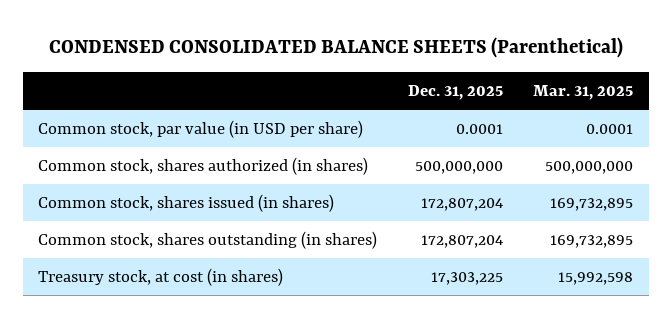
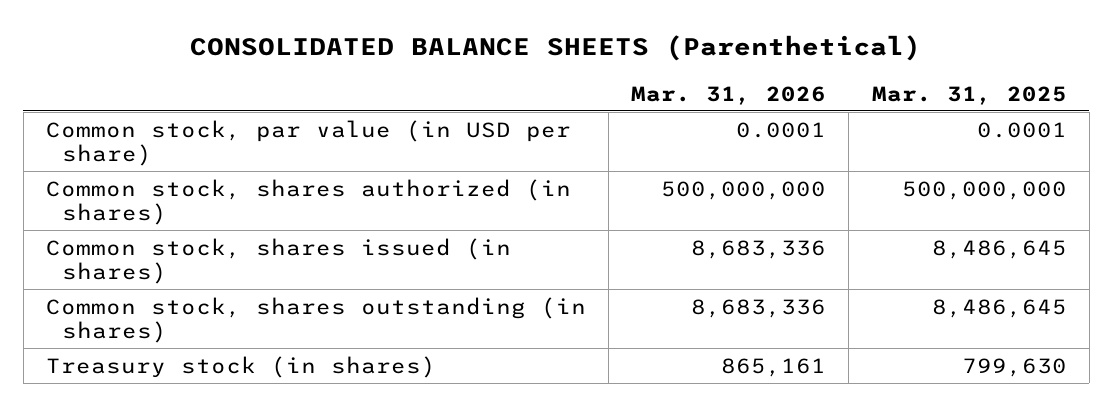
[48,37,623,59] CONDENSED CONSOLIDATED BALANCE SHEETS (Parenthetical) -> [190,35,922,62] CONSOLIDATED BALANCE SHEETS (Parenthetical)
[407,85,503,101] Dec. 31, 2025 -> none
none -> [631,85,827,105] Mar. 31, 2026
[550,198,634,212] 169,732,895 -> [931,239,1067,259] 8,486,645
[550,235,634,249] 169,732,895 -> [931,298,1067,318] 8,486,645
[38,268,284,287] Treasury stock, at cost (in shares) -> [46,355,437,378] Treasury stock (in shares)
[558,272,634,286] 15,992,598 -> [961,357,1067,377] 799,630

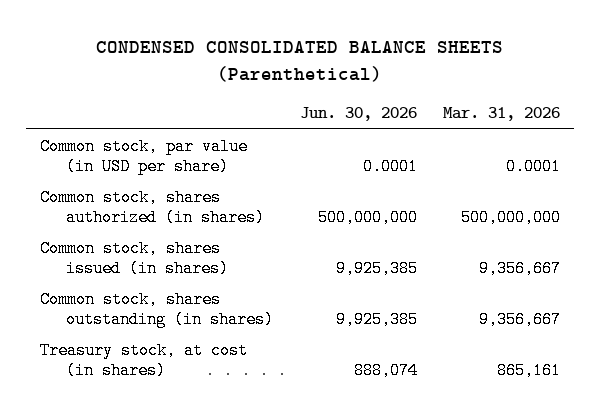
[190,35,922,62] CONSOLIDATED BALANCE SHEETS (Parenthetical) -> [95,41,503,83] CONDENSED CONSOLIDATED BALANCE SHEETS (Parenthetical)
[871,85,1067,105] Mar. 31, 2025 -> none
none -> [299,107,417,122] Jun. 30, 2026
[691,239,827,259] 8,683,336 -> [479,260,562,278] 9,356,667
[691,298,827,318] 8,683,336 -> [479,311,562,329] 9,356,667
[46,355,437,378] Treasury stock (in shares) -> [39,341,248,380] Treasury stock, at cost (in shares)

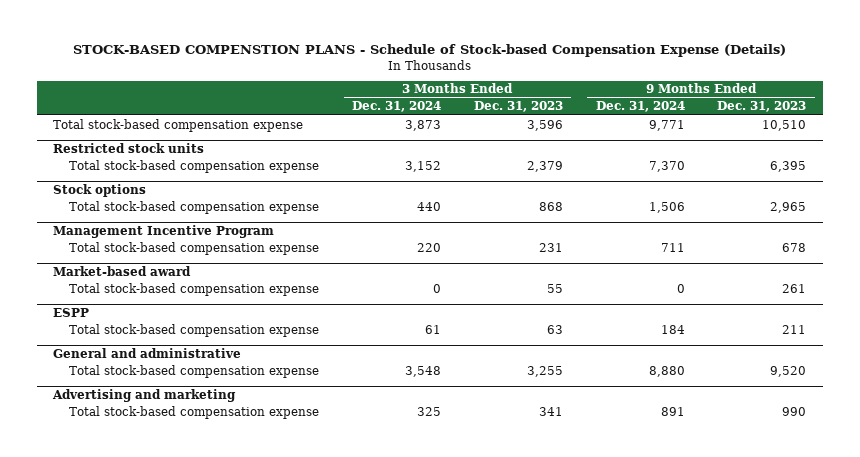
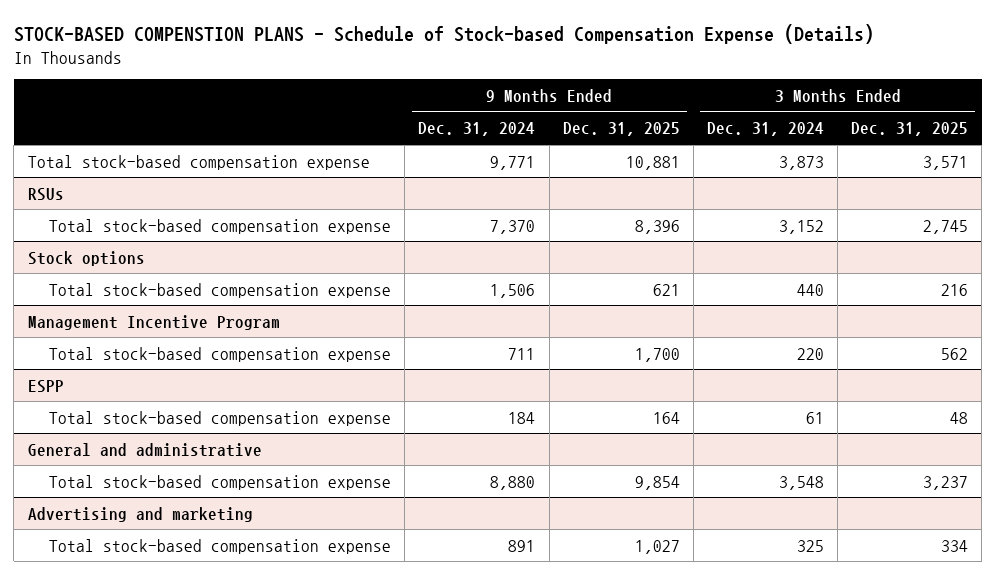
[473,101,563,113] Dec. 31, 2023 -> none
[717,101,807,113] Dec. 31, 2023 -> none
none -> [562,122,680,137] Dec. 31, 2025
none -> [851,122,969,137] Dec. 31, 2025
[53,142,205,153] Restricted stock units -> [27,187,64,201] RSUs
[53,265,192,276] Market-based award -> none
[69,282,320,296] Total stock-based compensation expense -> none

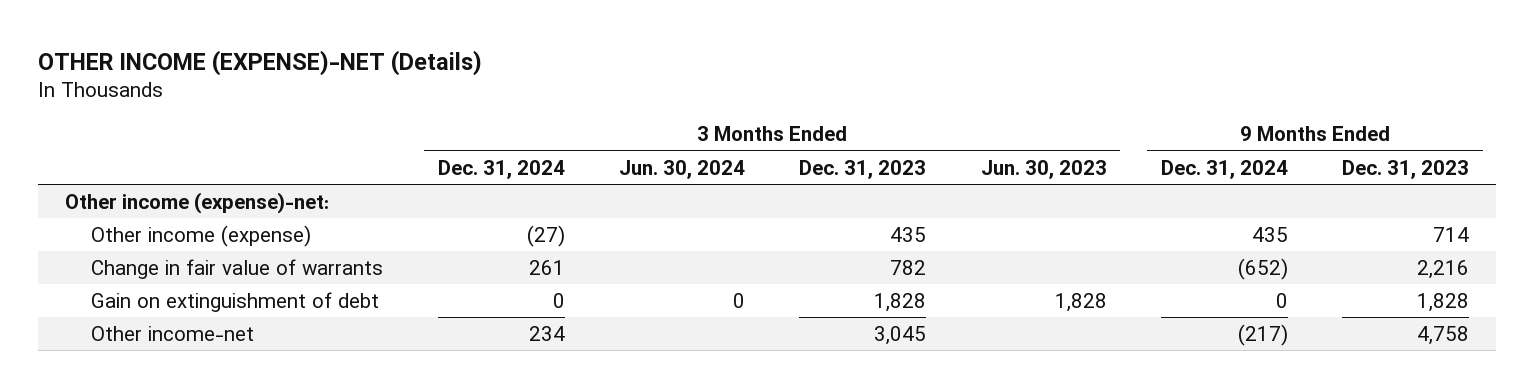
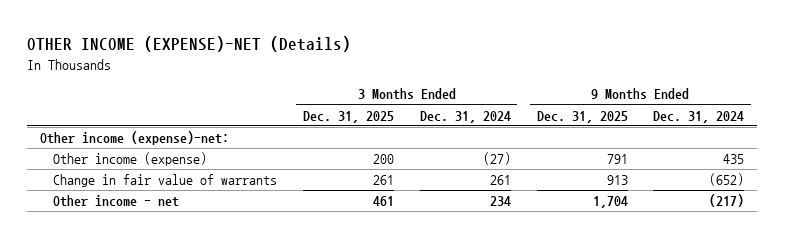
[619,159,746,179] Jun. 30, 2024 -> none
[799,159,927,179] Dec. 31, 2023 -> none
[980,159,1107,179] Jun. 30, 2023 -> none
[1342,159,1470,179] Dec. 31, 2023 -> none
none -> [302,110,394,123] Dec. 31, 2025
none -> [536,110,628,123] Dec. 31, 2025
[91,291,380,312] Gain on extinguishment of debt -> none
[91,325,255,341] Other income-net -> [52,195,179,208] Other income - net

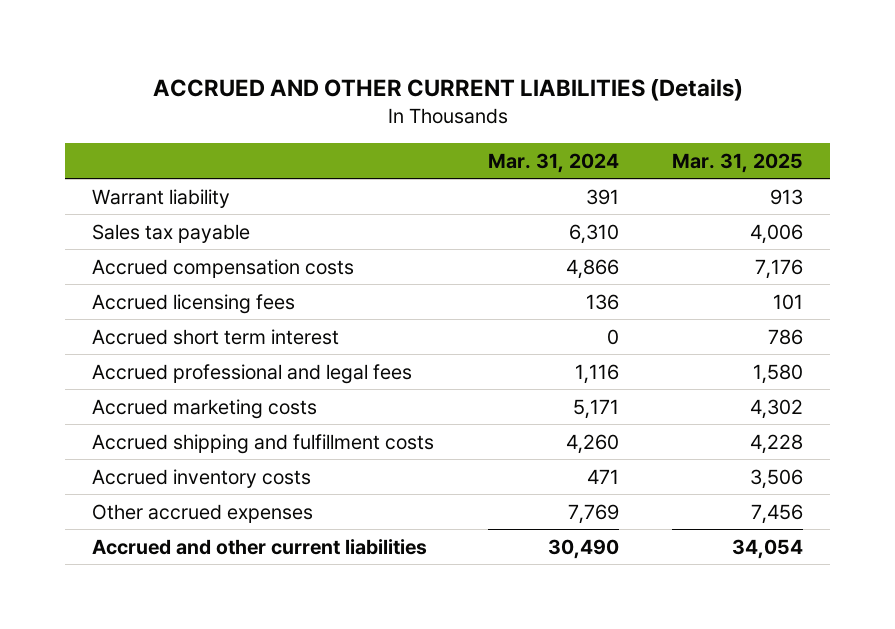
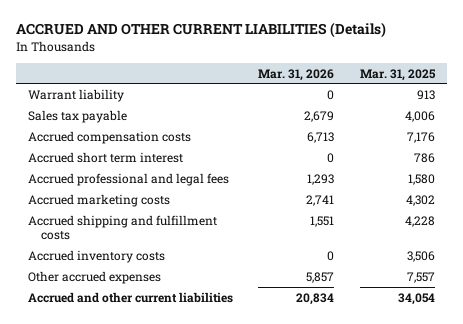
[487,152,619,173] Mar. 31, 2024 -> none
none -> [258,68,335,81] Mar. 31, 2026
[91,293,295,314] Accrued licensing fees -> none
[751,503,804,524] 7,456 -> [406,271,435,283] 7,557

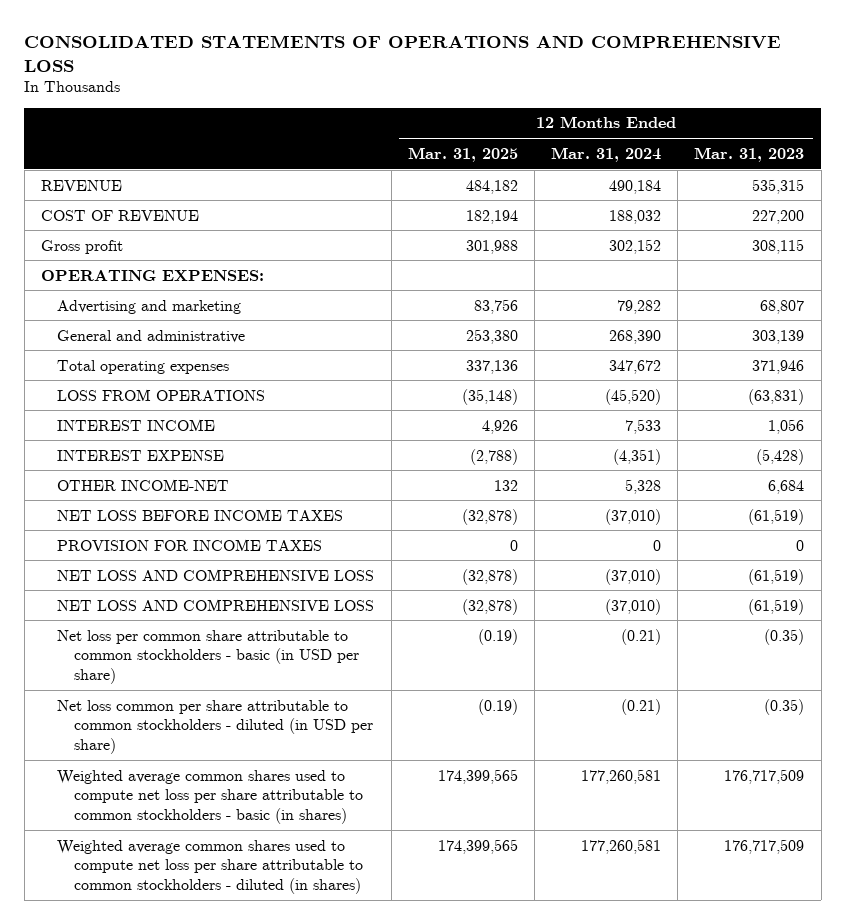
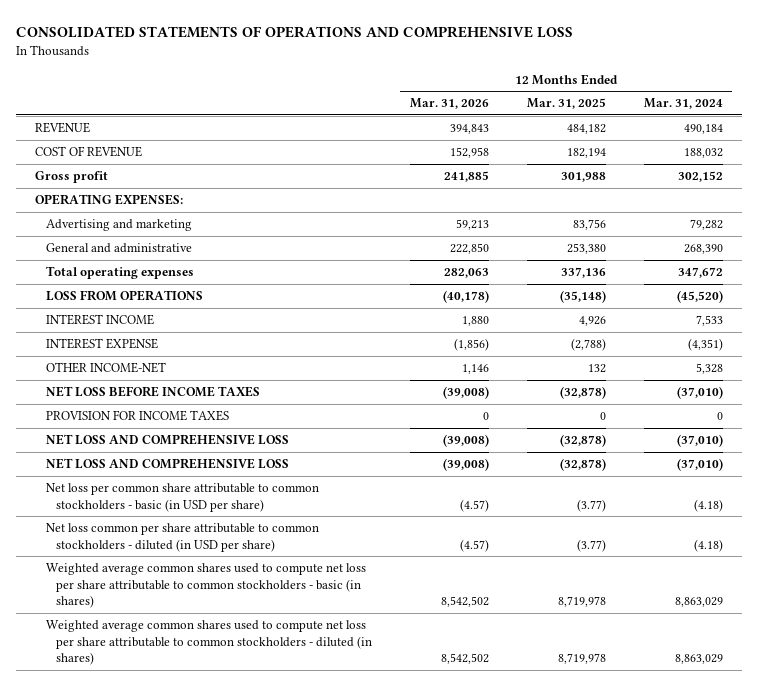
[694,146,805,162] Mar. 31, 2023 -> none
none -> [409,98,489,110] Mar. 31, 2026
[477,628,518,645] (0.19) -> [576,498,606,512] (3.77)
[621,628,662,645] (0.21) -> [693,498,723,512] (4.18)
[477,698,518,715] (0.19) -> [576,538,606,552] (3.77)
[621,698,662,715] (0.21) -> [693,538,723,552] (4.18)
[437,768,518,784] 174,399,565 -> [557,596,606,608] 8,719,978
[581,768,662,784] 177,260,581 -> [674,597,723,608] 8,863,029
[437,838,518,854] 174,399,565 -> [557,653,606,665] 8,719,978
[581,838,662,854] 177,260,581 -> [674,654,723,665] 8,863,029

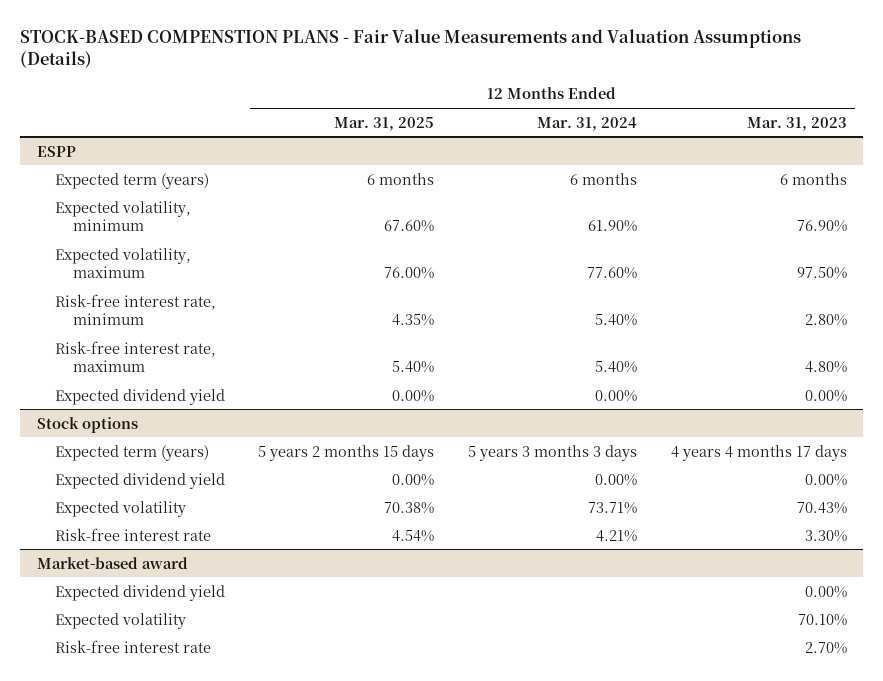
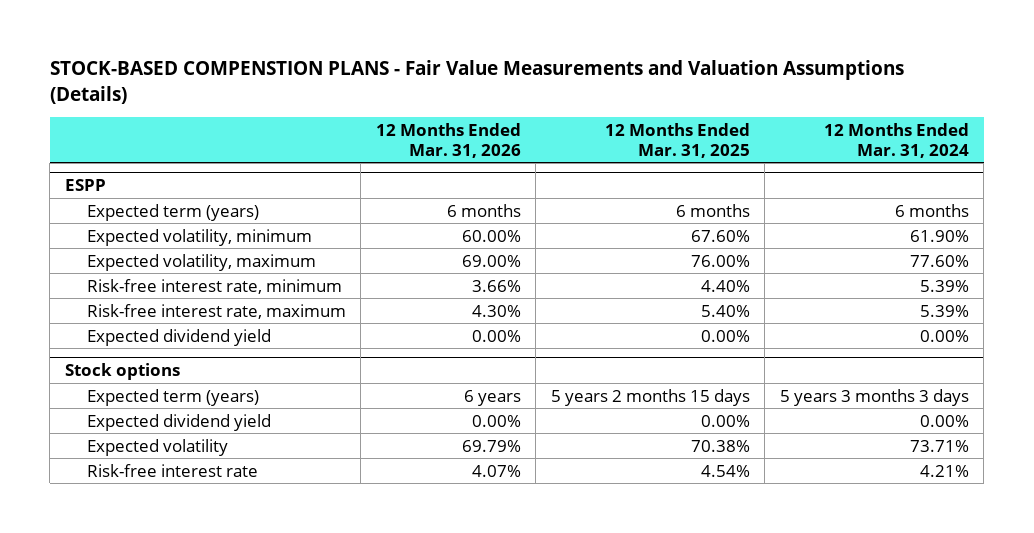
[746,116,847,131] Mar. 31, 2023 -> none
none -> [375,122,521,158] 12 Months Ended Mar. 31, 2026
[392,314,435,327] 4.35% -> [700,279,750,292] 4.40%
[594,314,637,327] 5.40% -> [919,279,969,292] 5.39%
[594,361,637,374] 5.40% -> [919,304,969,317] 5.39%
[36,556,188,569] Market-based award -> none
[54,584,225,601] Expected dividend yield -> none
[54,612,186,629] Expected volatility -> none
[54,639,211,653] Risk-free interest rate -> none

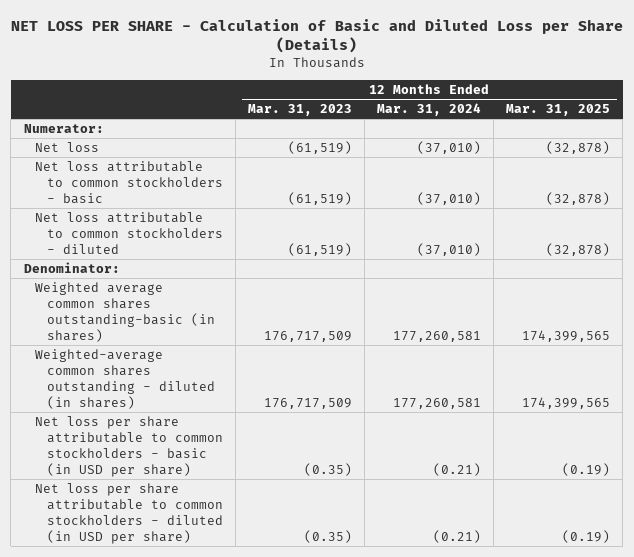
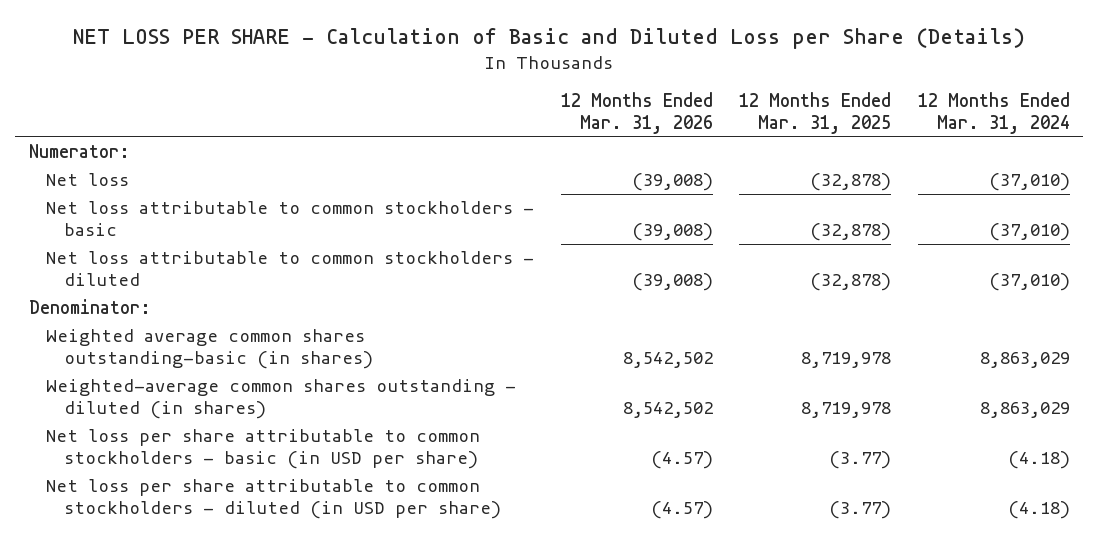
[247,104,352,117] Mar. 31, 2023 -> none
none -> [560,92,713,135] 12 Months Ended Mar. 31, 2026
[393,330,482,342] 177,260,581 -> [980,352,1071,369] 8,863,029
[522,329,611,342] 174,399,565 -> [801,352,892,369] 8,719,978
[393,397,482,409] 177,260,581 -> [980,402,1071,419] 8,863,029
[522,396,611,409] 174,399,565 -> [801,402,892,419] 8,719,978
[433,462,482,476] (0.21) -> [1008,451,1071,470] (4.18)
[562,462,611,476] (0.19) -> [829,451,892,470] (3.77)
[433,529,482,543] (0.21) -> [1008,501,1071,520] (4.18)
[562,529,611,543] (0.19) -> [829,501,892,520] (3.77)

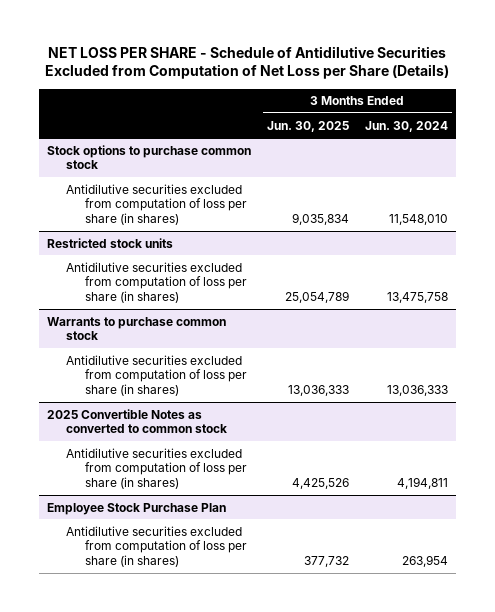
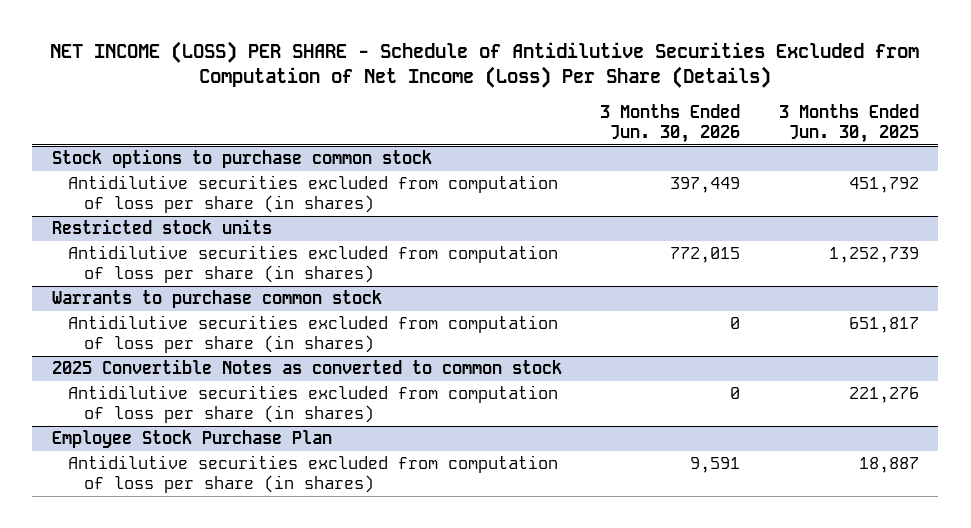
[45,45,450,80] NET LOSS PER SHARE - Schedule of Antidilutive Securities Excluded from Computation of Net Loss per Share (Details) -> [50,40,920,89] NET INCOME (LOSS) PER SHARE - Schedule of Antidilutive Securities Excluded from Computation of Net Income (Loss) Per Share (Details)
[364,120,448,132] Jun. 30, 2024 -> none
none -> [600,103,741,143] 3 Months Ended Jun. 30, 2026
[291,212,349,225] 9,035,834 -> [848,177,919,194] 451,792
[284,290,349,303] 25,054,789 -> [828,247,919,264] 1,252,739
[287,384,349,396] 13,036,333 -> [848,317,919,334] 651,817
[291,477,349,489] 4,425,526 -> [848,387,919,404] 221,276
[303,555,349,567] 377,732 -> [858,457,919,474] 18,887

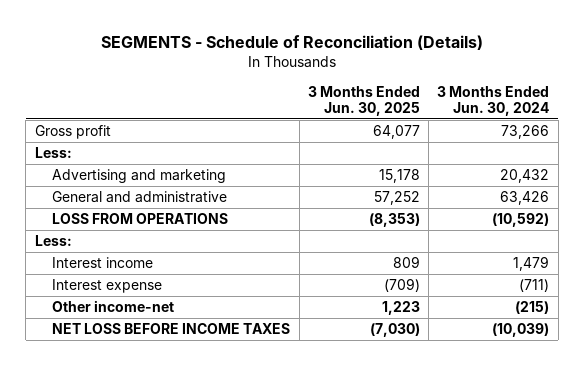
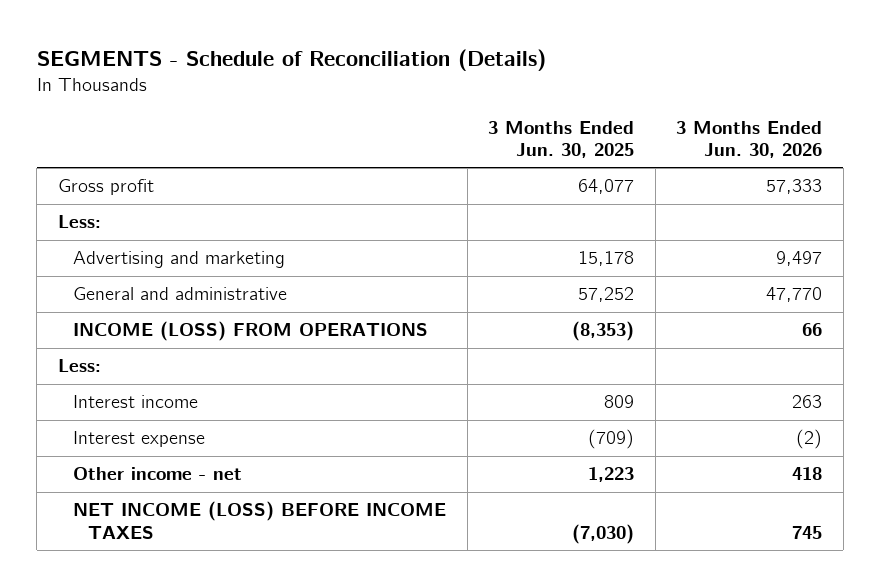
[437,85,550,116] 3 Months Ended Jun. 30, 2024 -> none
none -> [676,120,823,159] 3 Months Ended Jun. 30, 2026
[52,213,229,225] LOSS FROM OPERATIONS -> [73,321,429,342] INCOME (LOSS) FROM OPERATIONS
[52,300,175,313] Other income-net -> [73,467,243,481] Other income - net
[52,323,291,335] NET LOSS BEFORE INCOME TAXES -> [73,501,447,539] NET INCOME (LOSS) BEFORE INCOME TAXES

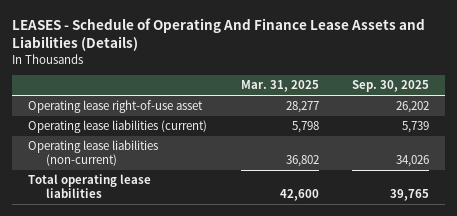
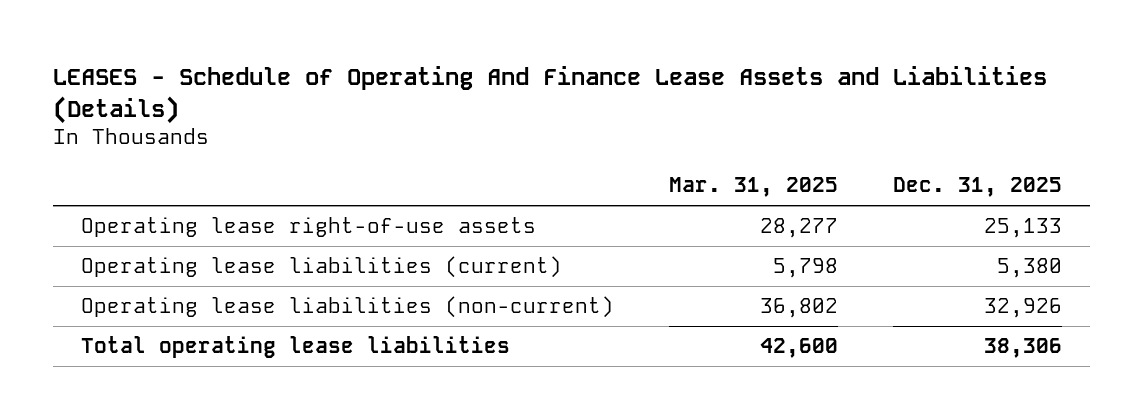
[351,80,429,93] Sep. 30, 2025 -> none
none -> [893,177,1063,198] Dec. 31, 2025
[28,100,204,114] Operating lease right-of-use asset -> [80,217,536,238] Operating lease right-of-use assets

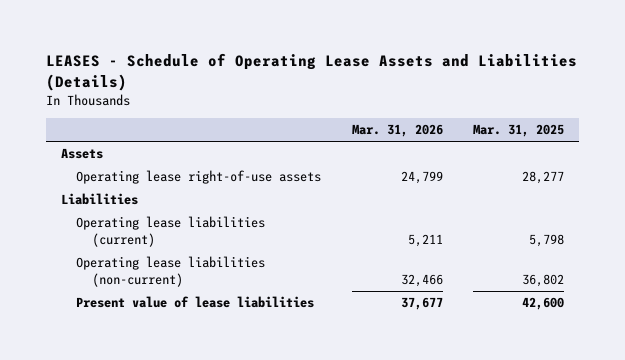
[53,65,1048,124] LEASES - Schedule of Operating And Finance Lease Assets and Liabilities (Details) -> [45,53,577,91] LEASES - Schedule of Operating Lease Assets and Liabilities (Details)
[893,177,1063,198] Dec. 31, 2025 -> none
none -> [351,124,443,138] Mar. 31, 2026
none -> [61,148,104,160] Assets
none -> [61,193,139,206] Liabilities
[80,336,510,359] Total operating lease liabilities -> [76,296,315,309] Present value of lease liabilities

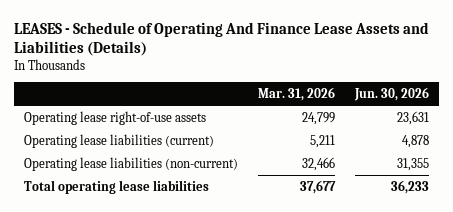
[45,53,577,91] LEASES - Schedule of Operating Lease Assets and Liabilities (Details) -> [14,21,430,57] LEASES - Schedule of Operating And Finance Lease Assets and Liabilities (Details)
[473,124,565,138] Mar. 31, 2025 -> none
none -> [353,87,429,102] Jun. 30, 2026
[61,148,104,160] Assets -> none
[61,193,139,206] Liabilities -> none
[76,296,315,309] Present value of lease liabilities -> [24,179,210,194] Total operating lease liabilities

